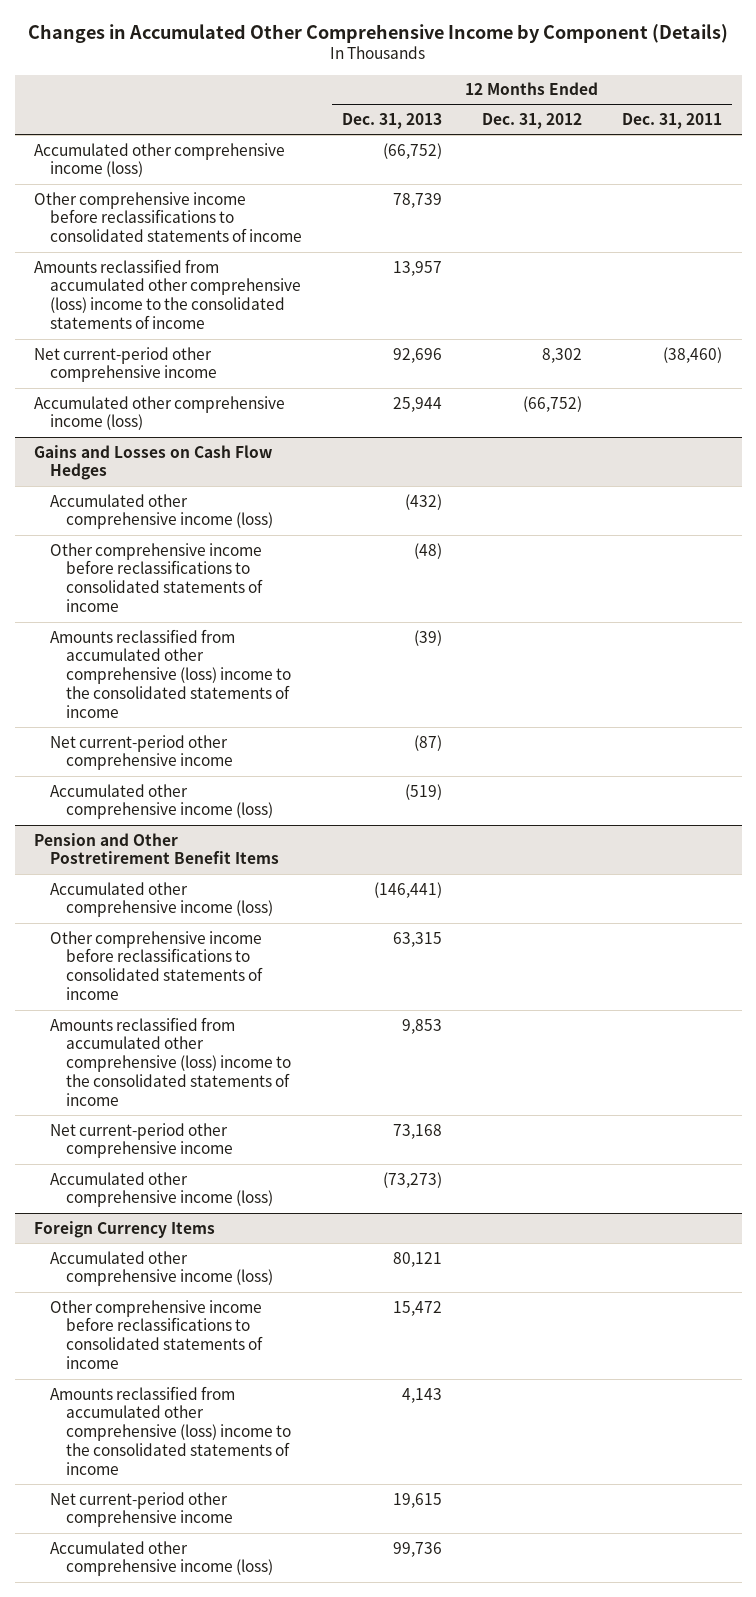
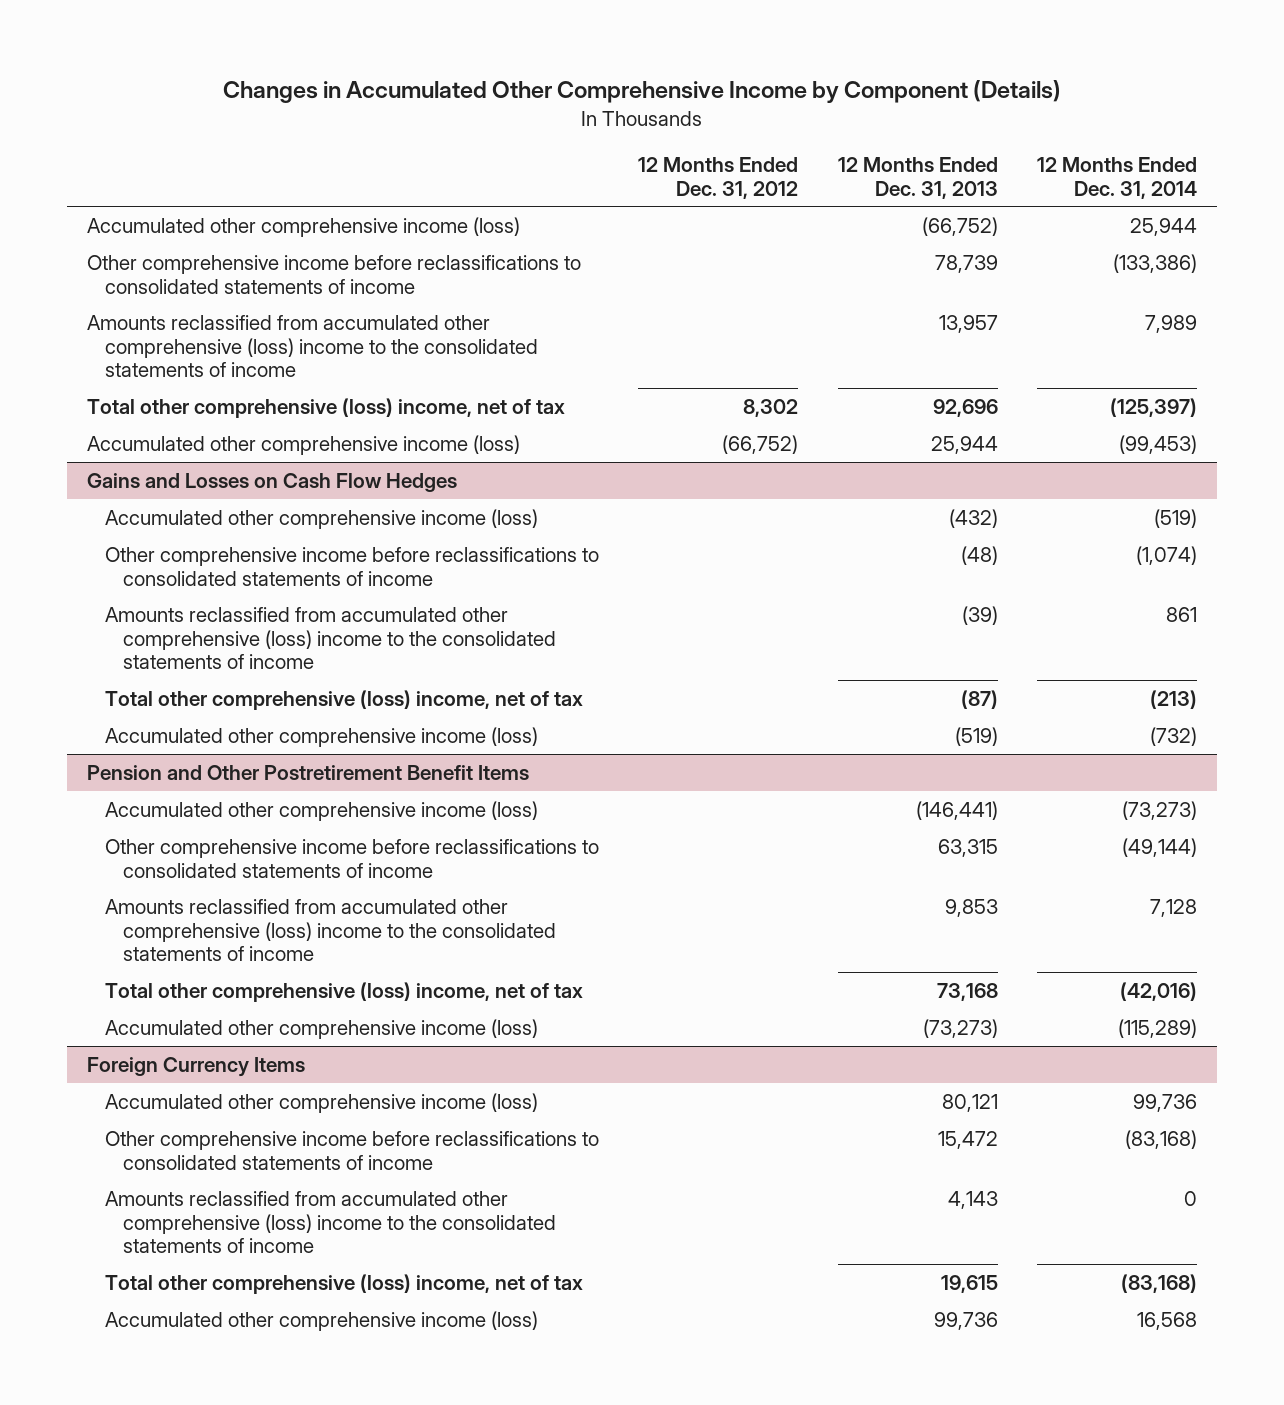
[621,113,722,130] Dec. 31, 2011 -> none
none -> [1037,156,1198,199] 12 Months Ended Dec. 31, 2014
[34,346,218,383] Net current-period other comprehensive income -> [86,397,565,418] Total other comprehensive (loss) income, net of tax
[50,734,234,771] Net current-period other comprehensive income -> [104,689,583,710] Total other comprehensive (loss) income, net of tax
[50,1122,234,1159] Net current-period other comprehensive income -> [104,981,583,1002] Total other comprehensive (loss) income, net of tax
[50,1491,234,1528] Net current-period other comprehensive income -> [104,1273,583,1294] Total other comprehensive (loss) income, net of tax

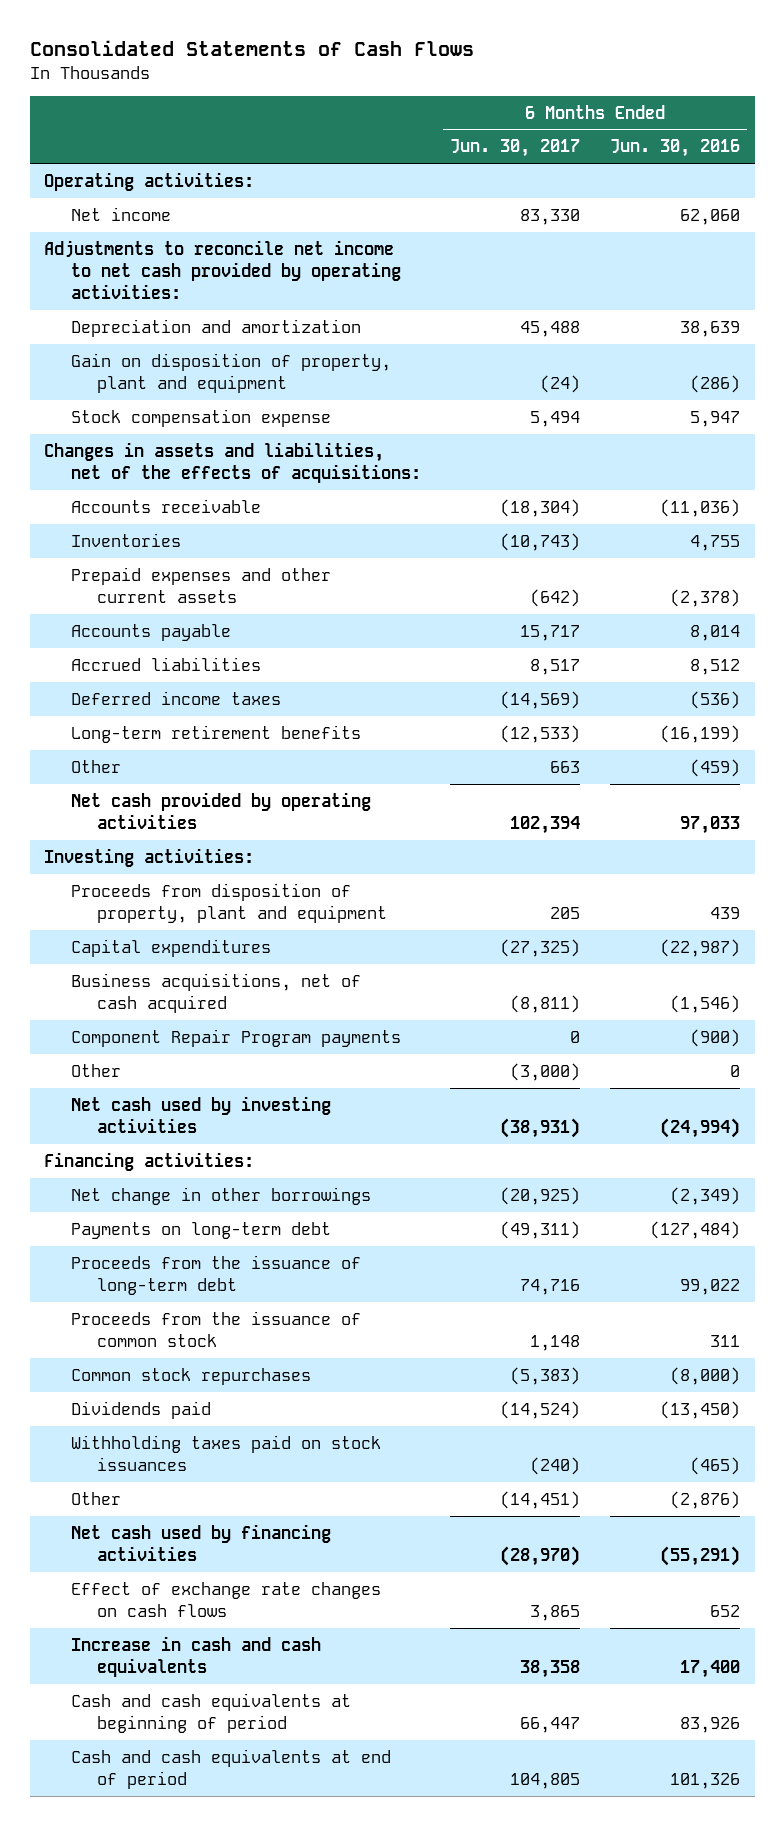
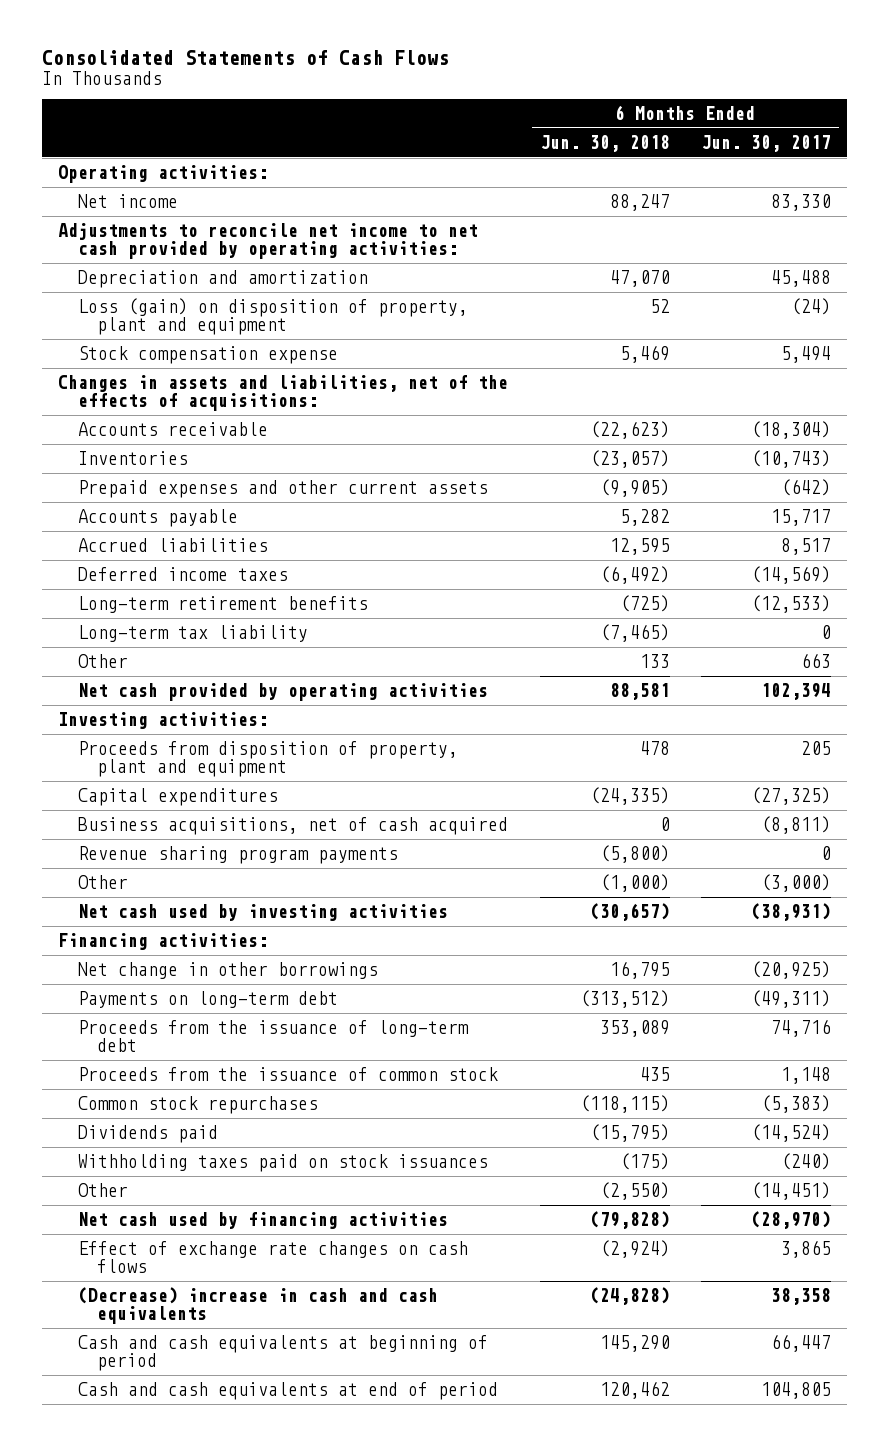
[609,139,740,158] Jun. 30, 2016 -> none
none -> [539,134,670,152] Jun. 30, 2018
[70,352,391,393] Gain on disposition of property, plant and equipment -> [77,298,468,336] Loss (gain) on disposition of property, plant and equipment
none -> [77,625,308,643] Long-term tax liability
[70,1028,401,1047] Component Repair Program payments -> none
none -> [77,846,398,865] Revenue sharing program payments
[70,1635,321,1677] Increase in cash and cash equivalents -> [77,1287,438,1325] (Decrease) increase in cash and cash equivalents

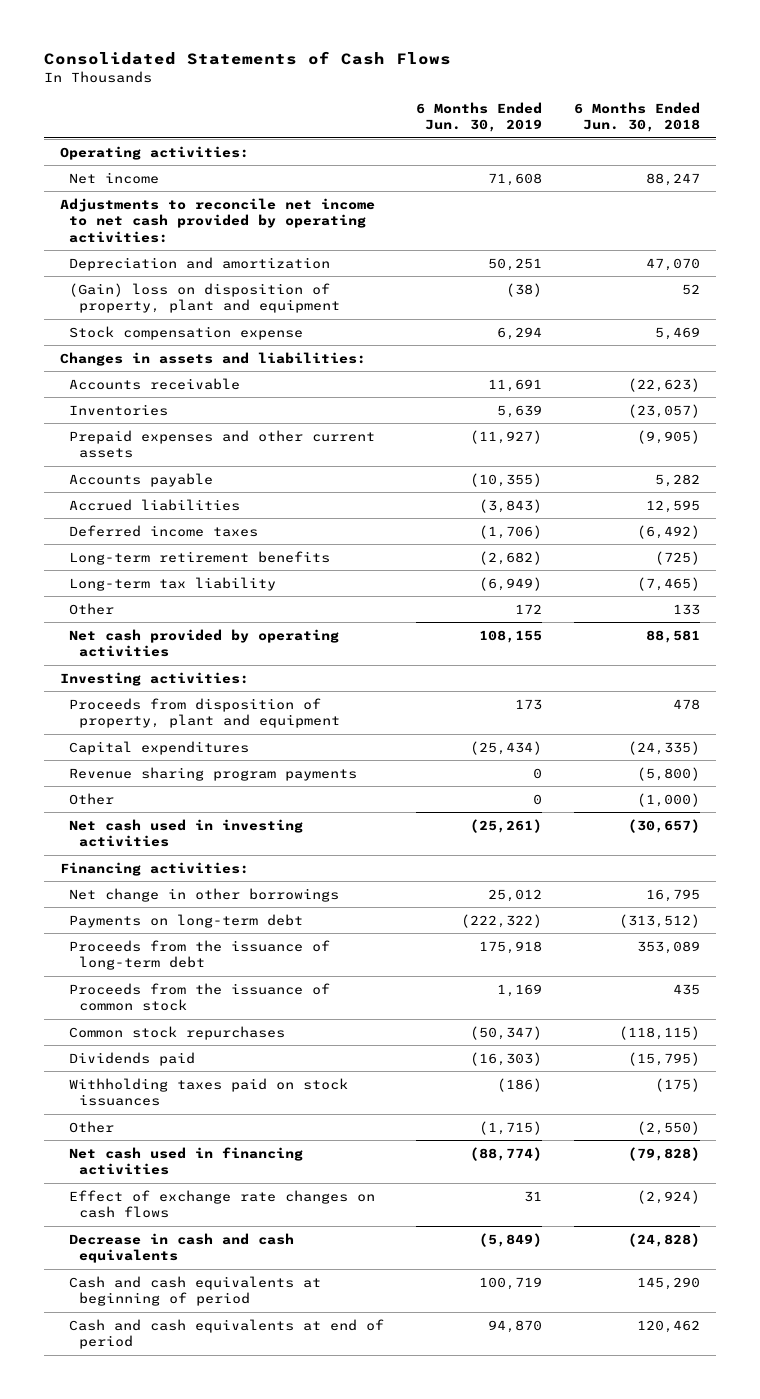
[700,134,831,152] Jun. 30, 2017 -> none
none -> [416,101,543,133] 6 Months Ended Jun. 30, 2019
[77,298,468,336] Loss (gain) on disposition of property, plant and equipment -> [69,282,341,314] (Gain) loss on disposition of property, plant and equipment
[58,375,509,412] Changes in assets and liabilities, net of the effects of acquisitions: -> [59,351,366,366] Changes in assets and liabilities:
[77,817,508,836] Business acquisitions, net of cash acquired -> none
[77,904,448,922] Net cash used by investing activities -> [69,818,304,848] Net cash used in investing activities
[77,1212,448,1230] Net cash used by financing activities -> [69,1146,304,1176] Net cash used in financing activities
[77,1287,438,1325] (Decrease) increase in cash and cash equivalents -> [69,1232,295,1264] Decrease in cash and cash equivalents

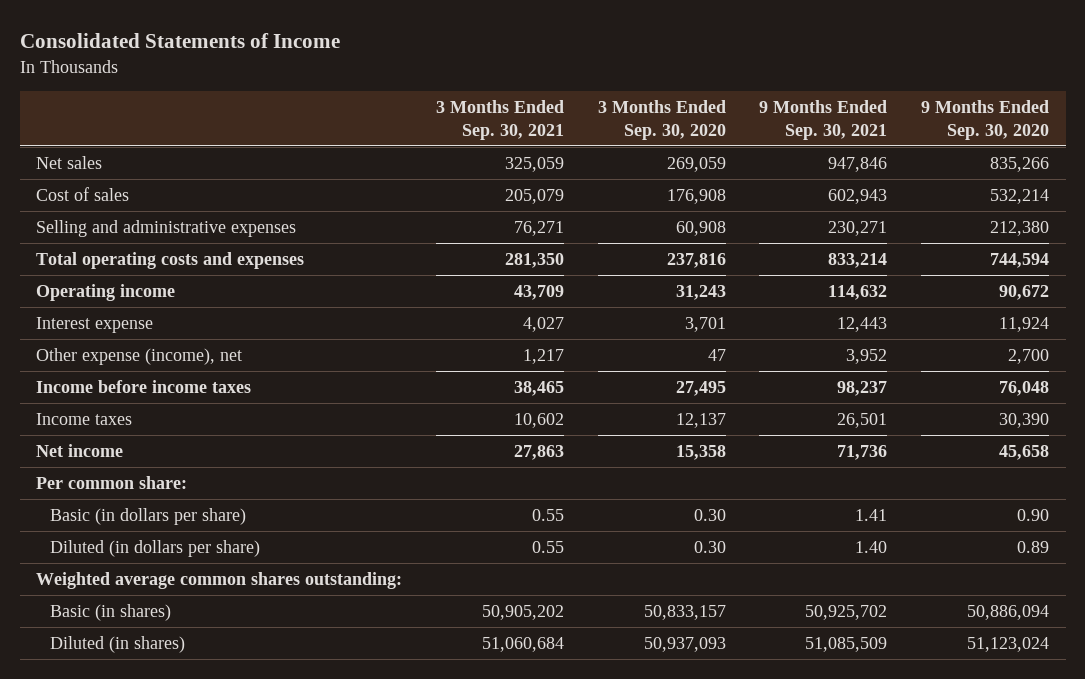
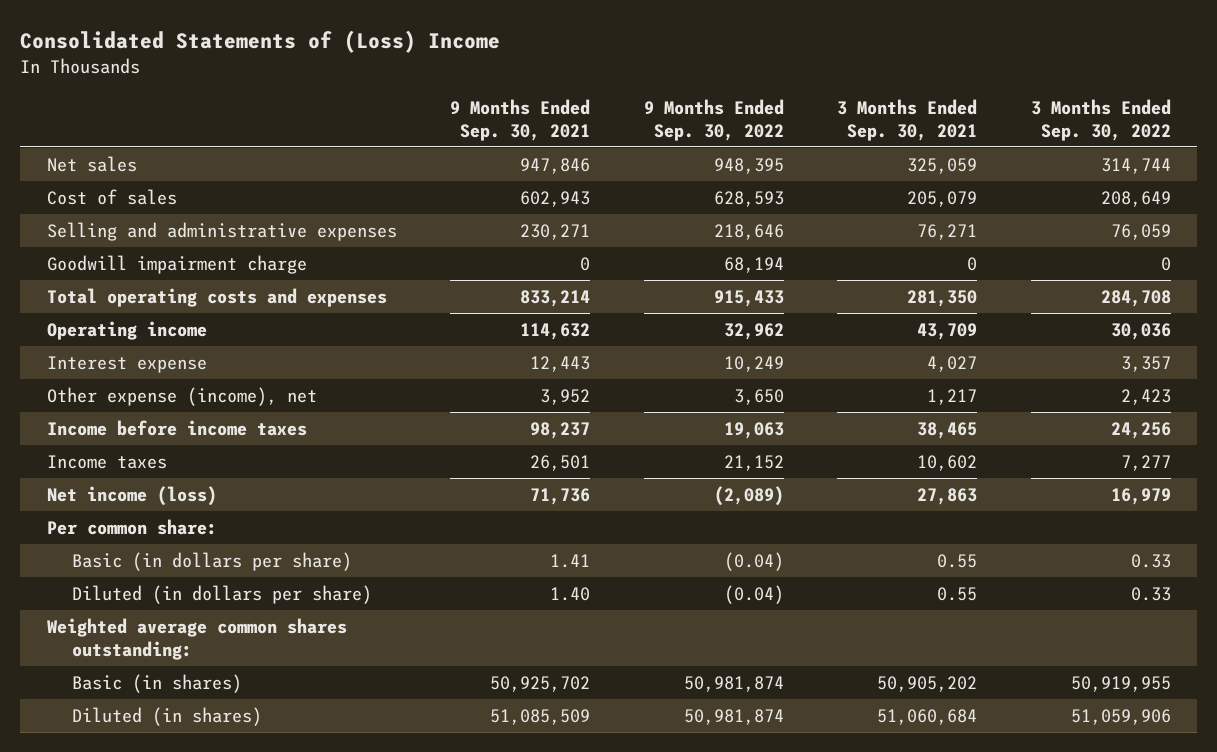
[19,32,340,48] Consolidated Statements of Income -> [19,30,500,54] Consolidated Statements of (Loss) Income
[597,99,726,140] 3 Months Ended Sep. 30, 2020 -> none
[920,99,1049,140] 9 Months Ended Sep. 30, 2020 -> none
none -> [643,98,784,141] 9 Months Ended Sep. 30, 2022
none -> [1030,98,1171,141] 3 Months Ended Sep. 30, 2022
none -> [46,254,307,274] Goodwill impairment charge
[36,443,124,457] Net income -> [46,485,217,506] Net income (loss)

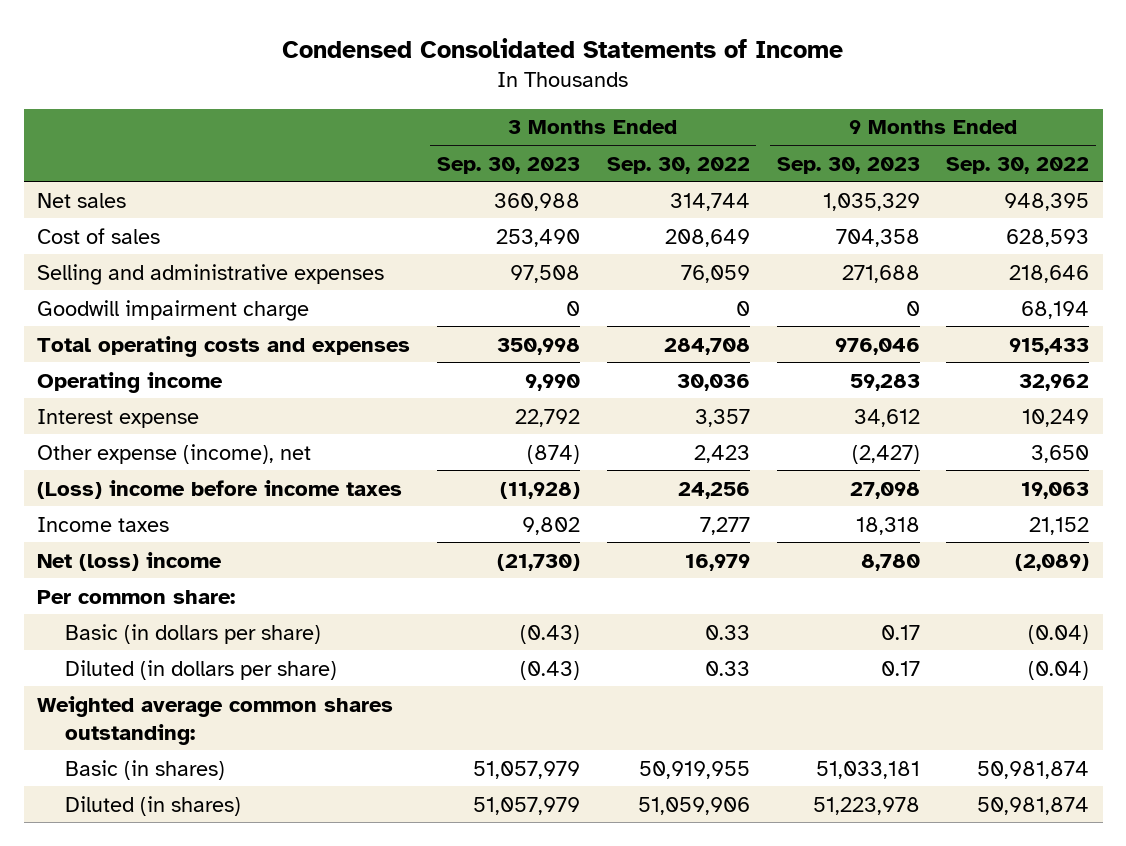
[19,30,500,54] Consolidated Statements of (Loss) Income -> [282,37,844,58] Condensed Consolidated Statements of Income
[450,98,591,141] 9 Months Ended Sep. 30, 2021 -> none
[837,98,978,141] 3 Months Ended Sep. 30, 2021 -> none
none -> [436,156,580,174] Sep. 30, 2023
none -> [776,156,920,174] Sep. 30, 2023
[46,419,307,436] Income before income taxes -> [37,479,403,499] (Loss) income before income taxes
[46,485,217,506] Net income (loss) -> [37,551,223,571] Net (loss) income

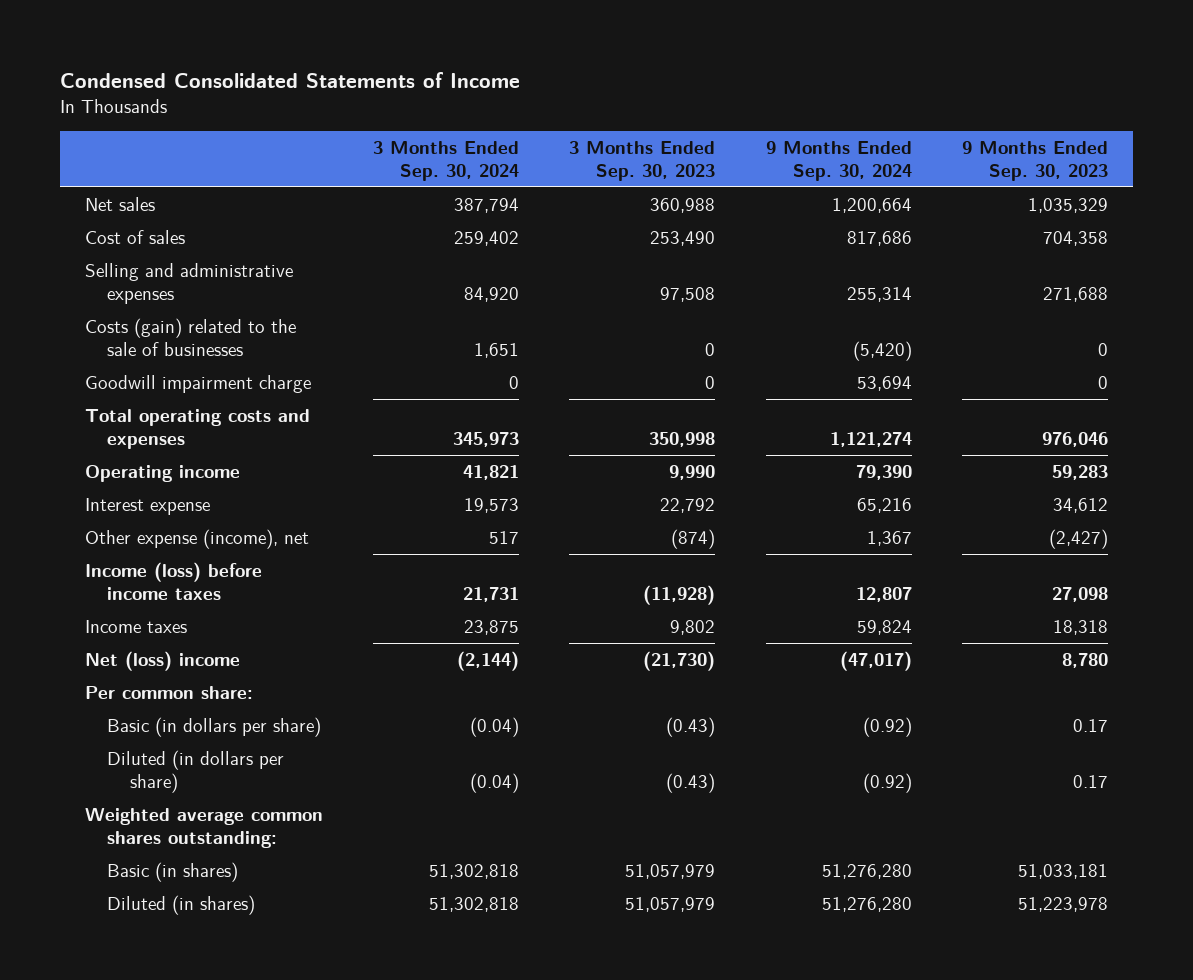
[606,156,750,174] Sep. 30, 2022 -> none
[946,156,1090,174] Sep. 30, 2022 -> none
none -> [373,141,520,181] 3 Months Ended Sep. 30, 2024
none -> [765,141,912,181] 9 Months Ended Sep. 30, 2024
none -> [84,317,296,356] Costs (gain) related to the sale of businesses
[37,479,403,499] (Loss) income before income taxes -> [84,561,262,600] Income (loss) before income taxes

